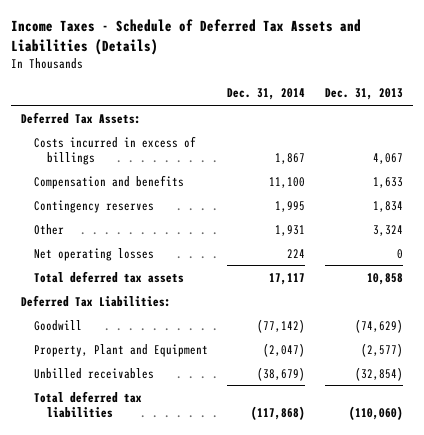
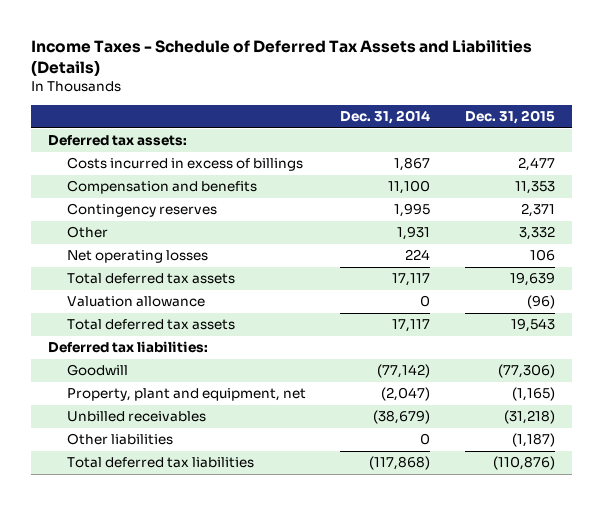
[324,88,403,101] Dec. 31, 2013 -> none
none -> [464,110,555,125] Dec. 31, 2015
[21,111,142,124] Deferred Tax Assets: -> [48,135,188,147] Deferred tax assets:
none -> [66,296,205,308] Valuation allowance
none -> [66,319,235,331] Total deferred tax assets
[21,294,172,307] Deferred Tax Liabilities: -> [48,341,209,354] Deferred tax liabilities:
[33,343,208,357] Property, Plant and Equipment -> [66,388,306,402] Property, plant and equipment, net
none -> [66,433,173,446] Other liabilities

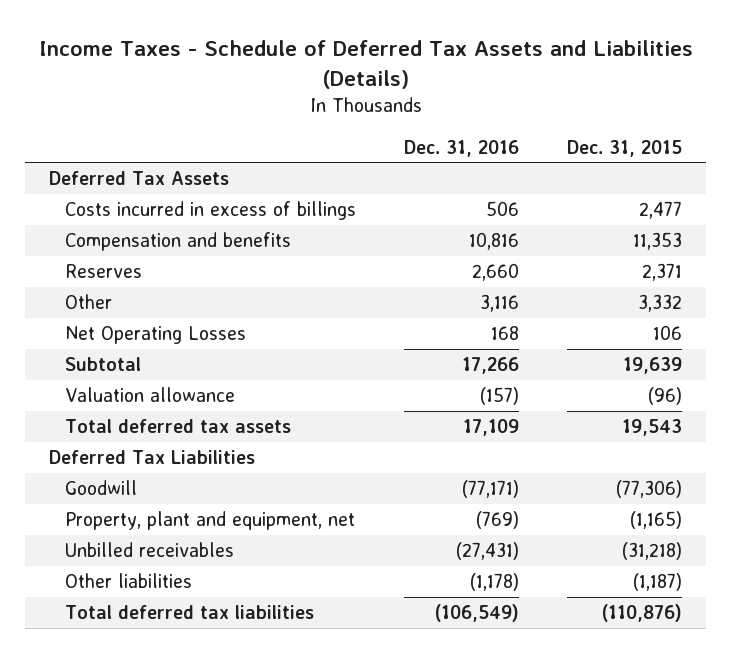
[340,110,431,125] Dec. 31, 2014 -> none
none -> [404,139,520,157] Dec. 31, 2016
[48,135,188,147] Deferred tax assets: -> [49,170,230,185] Deferred Tax Assets
[66,203,217,218] Contingency reserves -> [65,263,143,278] Reserves
[66,250,208,264] Net operating losses -> [65,325,247,344] Net Operating Losses
[66,273,235,285] Total deferred tax assets -> [65,356,142,371] Subtotal
[48,341,209,354] Deferred tax liabilities: -> [49,449,256,464] Deferred Tax Liabilities

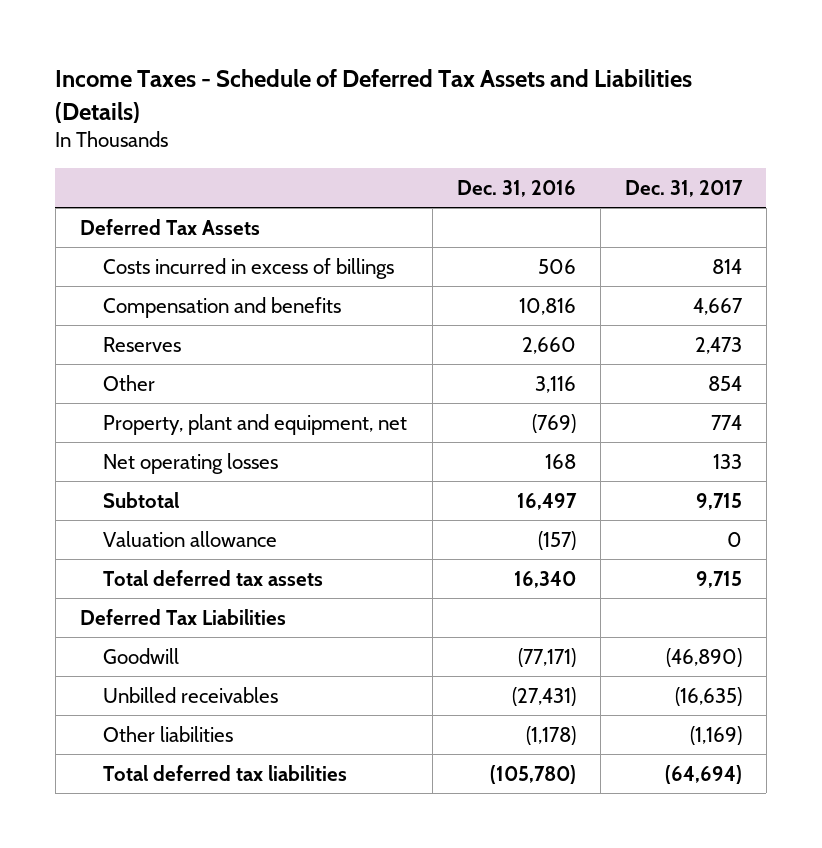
[567,139,683,157] Dec. 31, 2015 -> none
none -> [624,179,743,197] Dec. 31, 2017
[65,510,356,530] Property, plant and equipment, net -> [103,413,408,435] Property, plant and equipment, net
[65,325,247,344] Net Operating Losses -> [103,452,279,474] Net operating losses
[462,356,520,374] 17,266 -> [516,492,577,510] 16,497
[463,418,520,436] 17,109 -> [513,570,576,588] 16,340
[435,603,520,622] (106,549) -> [489,764,576,784] (105,780)

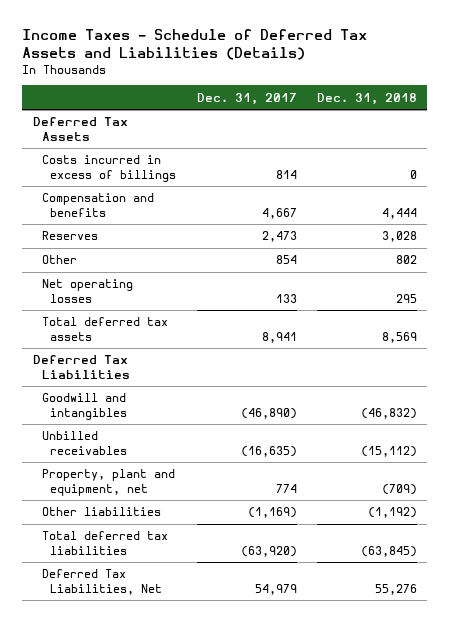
[456,179,576,197] Dec. 31, 2016 -> none
none -> [317,92,418,105] Dec. 31, 2018
[103,491,180,508] Subtotal -> none
[103,530,278,547] Valuation allowance -> none
[695,570,742,588] 9,715 -> [261,332,297,344] 8,941
[103,647,180,664] Goodwill -> [41,393,128,421] Goodwill and intangibles
[103,413,408,435] Property, plant and equipment, net -> [41,469,175,497] Property, plant and equipment, net
[664,764,742,784] (64,694) -> [240,546,297,558] (63,920)
none -> [41,569,163,596] Deferred Tax Liabilities, Net

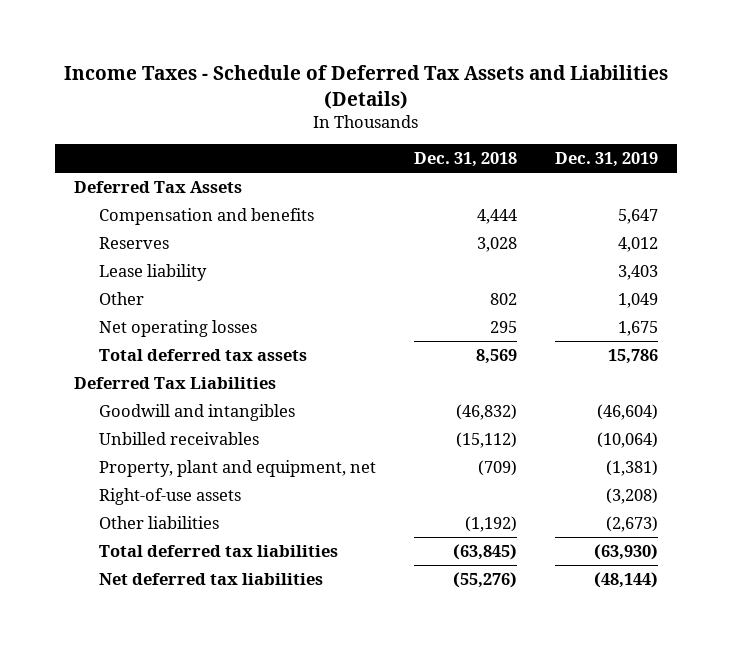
[196,92,297,105] Dec. 31, 2017 -> none
none -> [555,152,659,168] Dec. 31, 2019
[41,155,177,183] Costs incurred in excess of billings -> none
none -> [98,263,207,281] Lease liability
none -> [98,487,241,505] Right-of-use assets
[41,569,163,596] Deferred Tax Liabilities, Net -> [98,572,323,585] Net deferred tax liabilities
[375,584,418,596] 55,276 -> [452,571,517,588] (55,276)

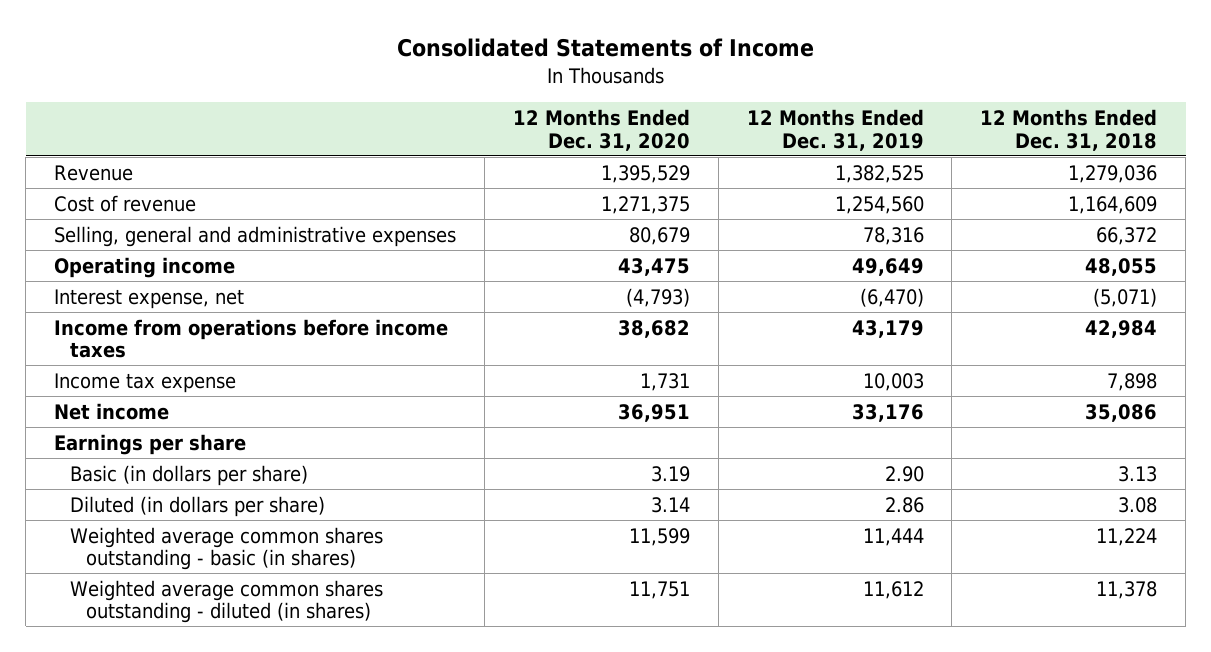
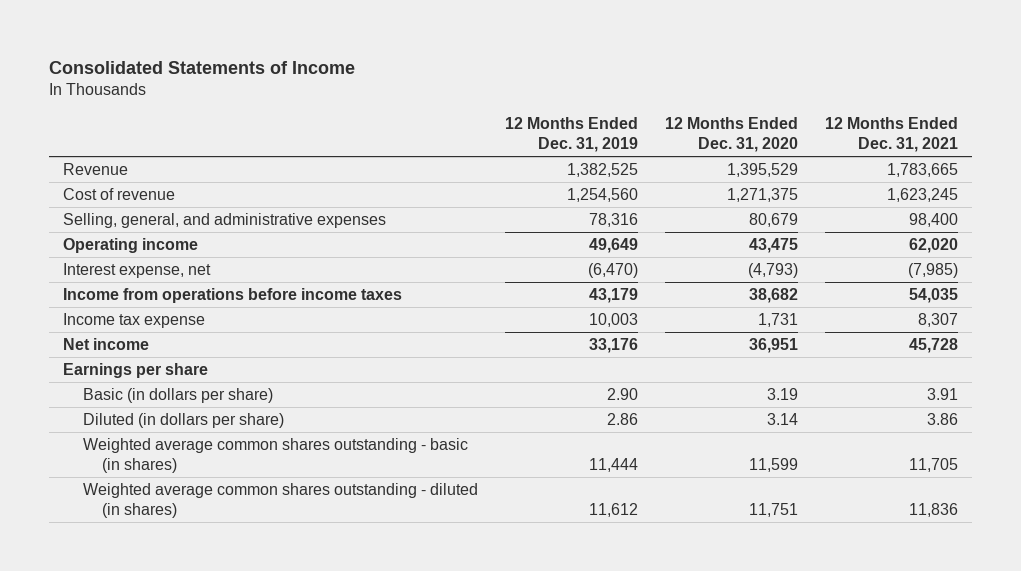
[980,109,1158,151] 12 Months Ended Dec. 31, 2018 -> none
none -> [825,117,959,153] 12 Months Ended Dec. 31, 2021
[53,225,456,247] Selling, general and administrative expenses -> [62,212,386,228] Selling, general, and administrative expenses

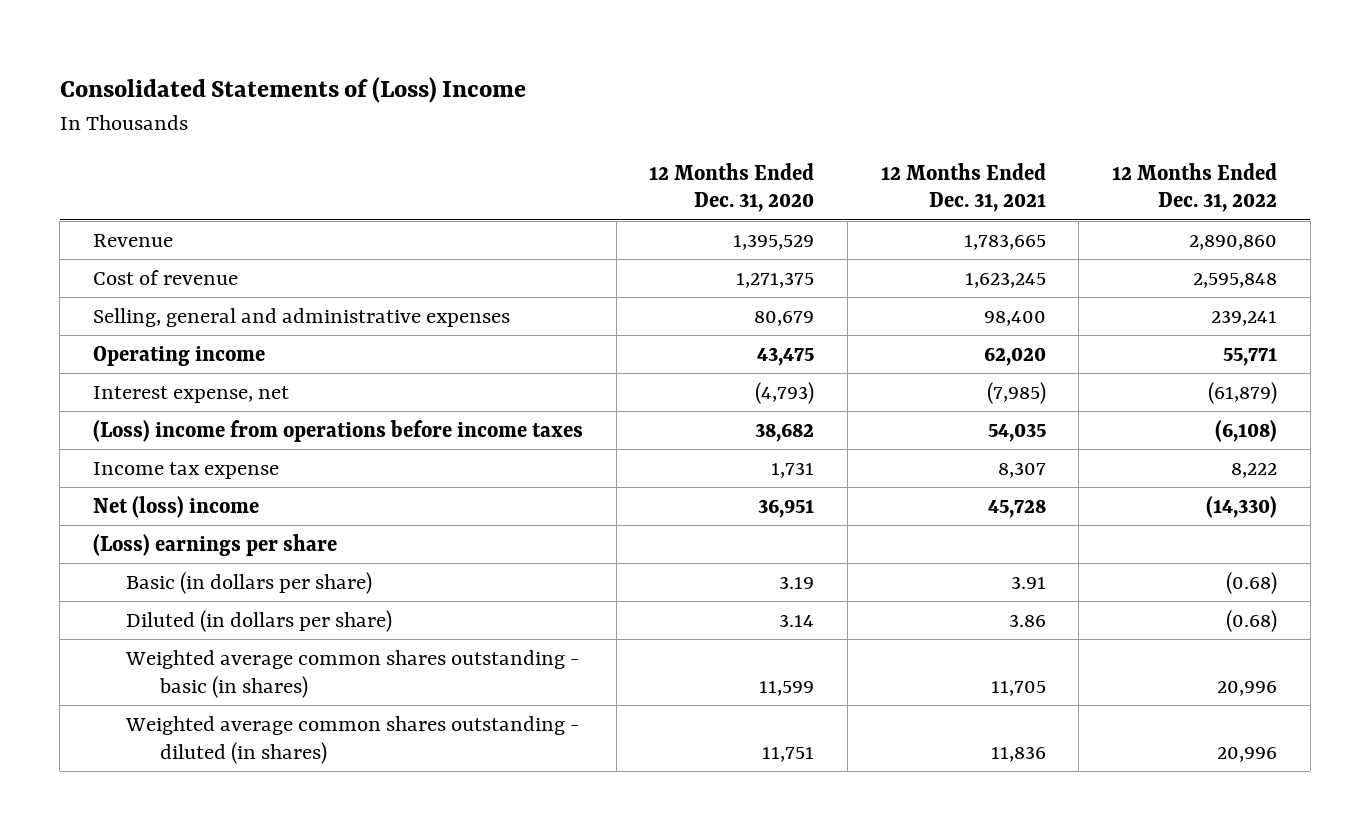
[49,60,356,74] Consolidated Statements of Income -> [59,77,526,104] Consolidated Statements of (Loss) Income
[504,117,638,153] 12 Months Ended Dec. 31, 2019 -> none
none -> [1112,162,1278,213] 12 Months Ended Dec. 31, 2022
[62,212,386,228] Selling, general, and administrative expenses -> [93,307,511,327] Selling, general and administrative expenses
[62,287,402,303] Income from operations before income taxes -> [93,419,584,442] (Loss) income from operations before income taxes
[62,337,149,350] Net income -> [93,495,260,518] Net (loss) income
[62,362,208,378] Earnings per share -> [93,533,338,556] (Loss) earnings per share

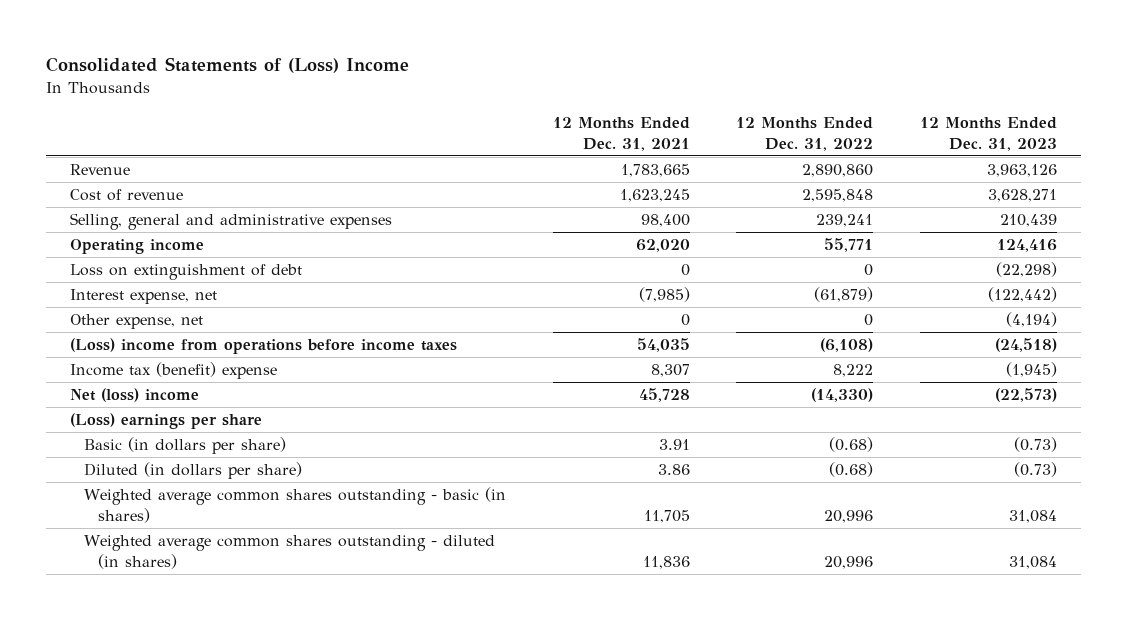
[649,162,815,213] 12 Months Ended Dec. 31, 2020 -> none
none -> [920,116,1058,151] 12 Months Ended Dec. 31, 2023
none -> [69,264,302,281] Loss on extinguishment of debt
none -> [69,314,203,330] Other expense, net
[93,461,280,479] Income tax expense -> [69,362,277,380] Income tax (benefit) expense

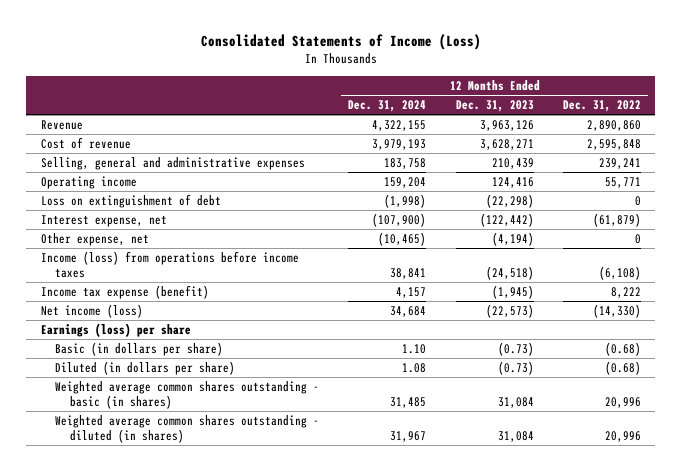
[46,57,410,74] Consolidated Statements of (Loss) Income -> [200,34,481,51] Consolidated Statements of Income (Loss)
[552,116,690,151] 12 Months Ended Dec. 31, 2021 -> none
none -> [348,100,427,113] Dec. 31, 2024
[69,338,457,355] (Loss) income from operations before income taxes -> [40,251,299,278] Income (loss) from operations before income taxes
[69,362,277,380] Income tax (benefit) expense -> [40,285,209,300] Income tax expense (benefit)
[69,388,199,403] Net (loss) income -> [40,304,143,319] Net income (loss)
[69,413,262,430] (Loss) earnings per share -> [40,323,191,338] Earnings (loss) per share

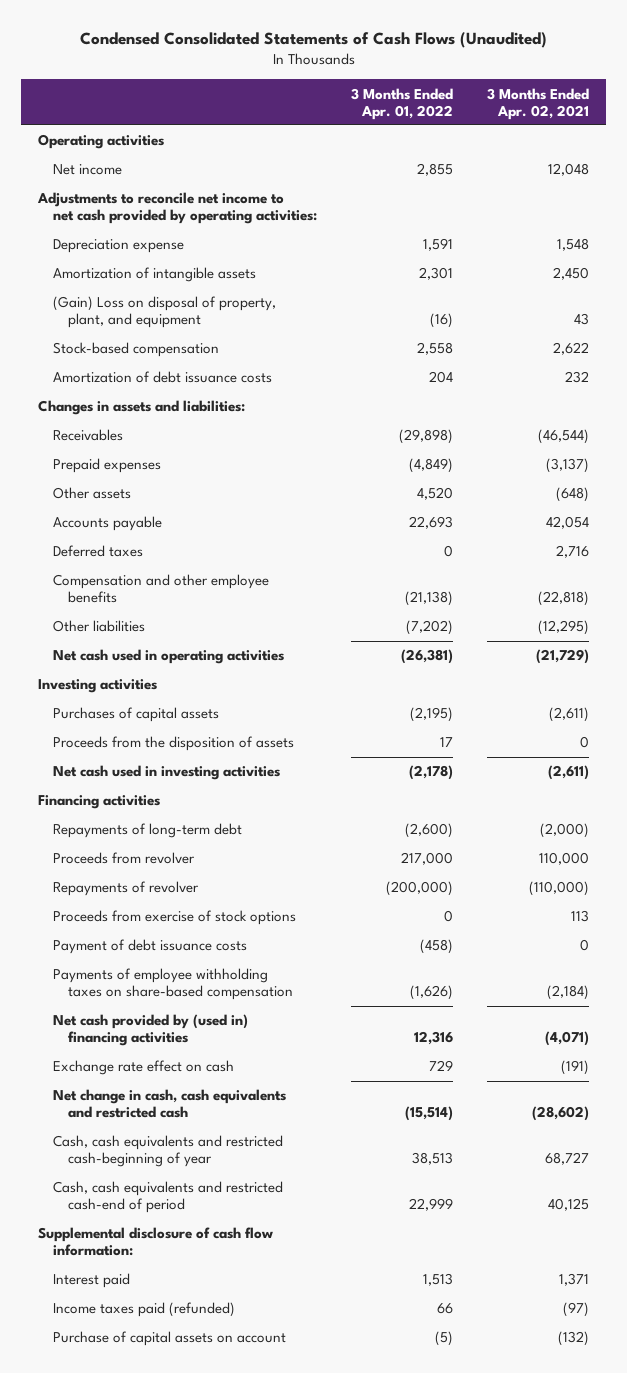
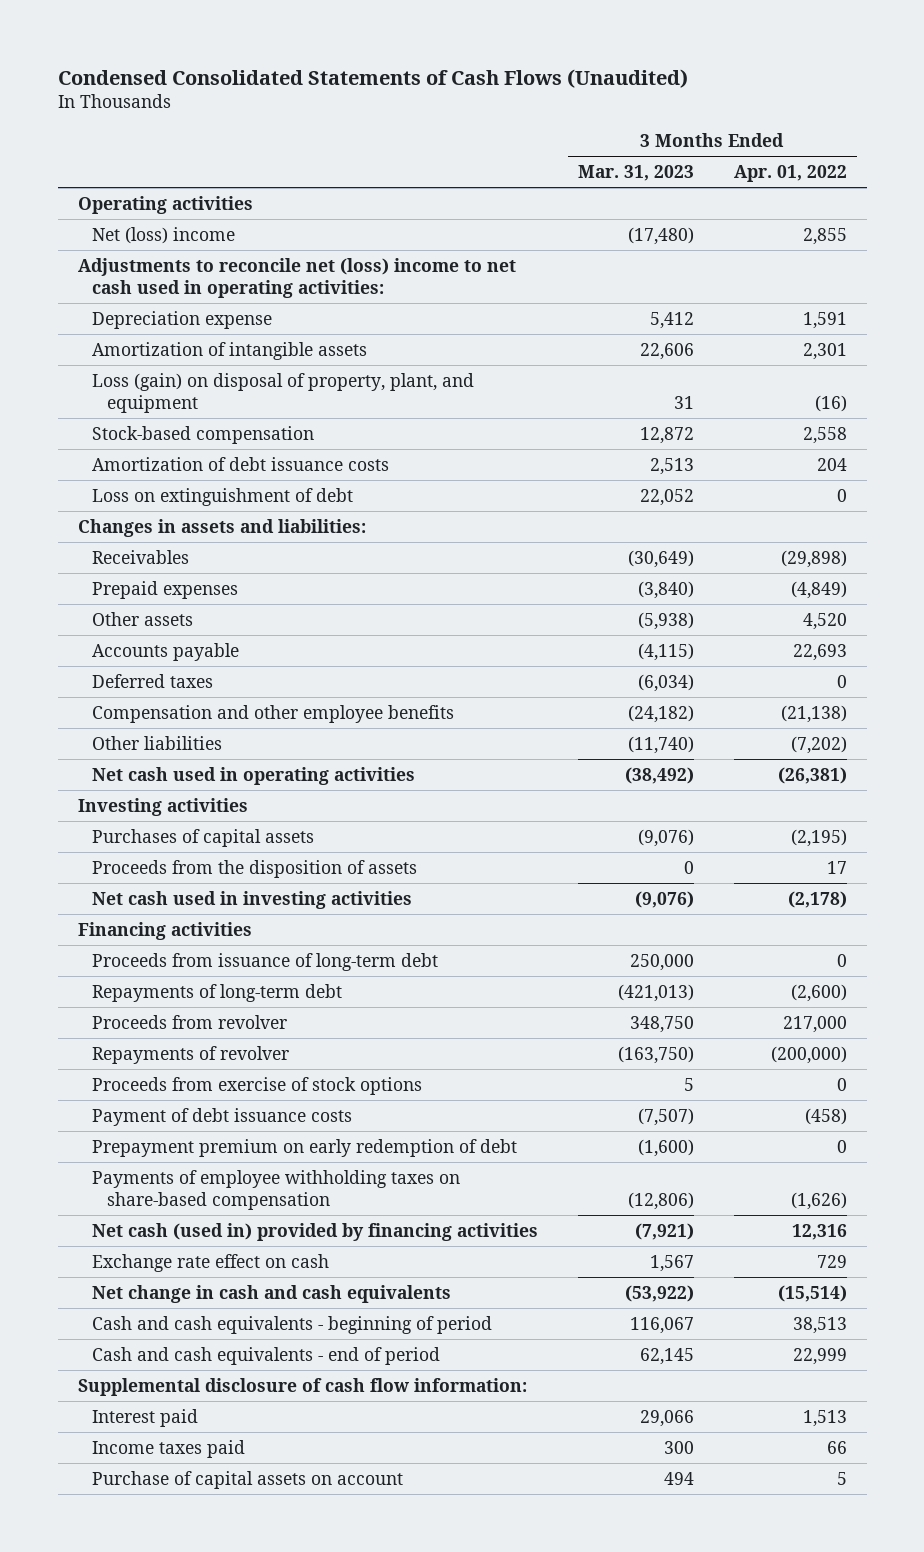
[486,87,589,120] 3 Months Ended Apr. 02, 2021 -> none
none -> [578,165,695,182] Mar. 31, 2023
[53,164,123,176] Net income -> [92,226,236,244] Net (loss) income
[37,192,318,225] Adjustments to reconcile net income to net cash provided by operating activities: -> [77,257,516,298] Adjustments to reconcile net (loss) income to net cash used in operating activities:
[53,296,277,329] (Gain) Loss on disposal of property, plant, and equipment -> [92,372,475,413] Loss (gain) on disposal of property, plant, and equipment
none -> [92,487,354,506] Loss on extinguishment of debt
none -> [92,952,439,971] Proceeds from issuance of long-term debt
none -> [92,1138,518,1157] Prepayment premium on early redemption of debt
[53,1014,249,1047] Net cash provided by (used in) financing activities -> [92,1222,539,1241] Net cash (used in) provided by financing activities
[53,1089,287,1119] Net change in cash, cash equivalents and restricted cash -> [92,1284,452,1303] Net change in cash and cash equivalents
[53,1135,284,1168] Cash, cash equivalents and restricted cash-beginning of year -> [92,1315,493,1334] Cash and cash equivalents - beginning of period
[53,1181,284,1214] Cash, cash equivalents and restricted cash-end of period -> [92,1346,441,1365] Cash and cash equivalents - end of period
[53,1302,236,1318] Income taxes paid (refunded) -> [92,1439,246,1458] Income taxes paid
[435,1331,454,1347] (5) -> [836,1471,847,1485] 5

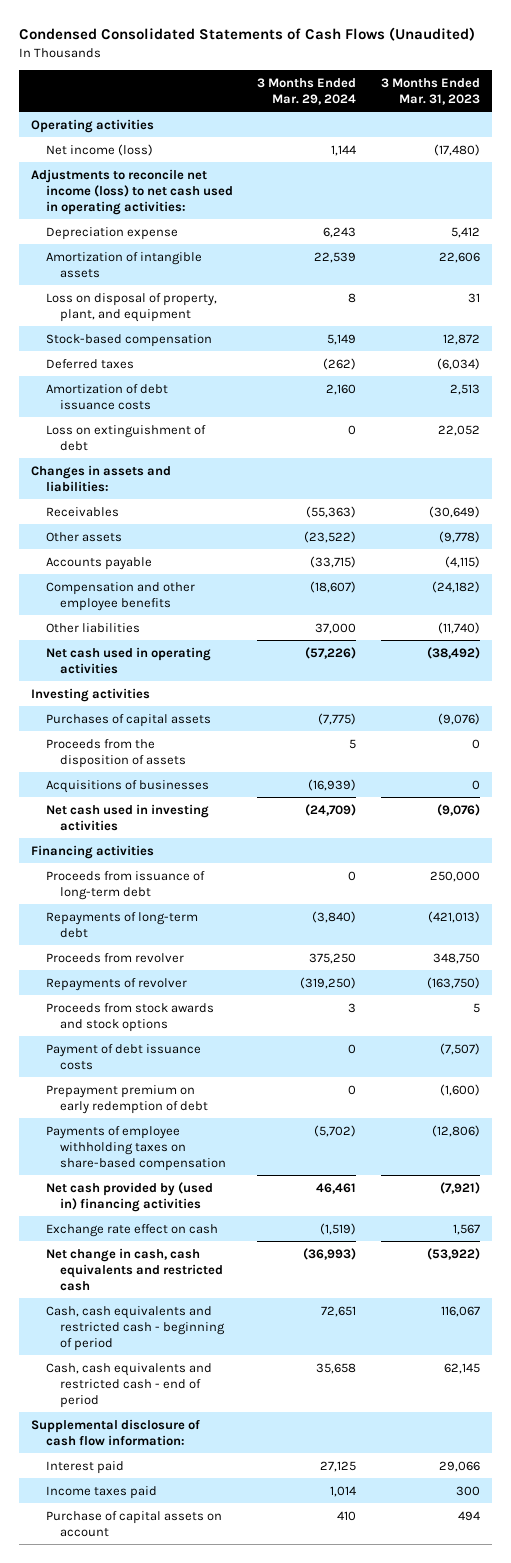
[733,165,847,183] Apr. 01, 2022 -> none
none -> [257,77,357,105] 3 Months Ended Mar. 29, 2024
[92,226,236,244] Net (loss) income -> [45,143,153,156] Net income (loss)
[77,257,516,298] Adjustments to reconcile net (loss) income to net cash used in operating activities: -> [31,168,233,215] Adjustments to reconcile net income (loss) to net cash used in operating activities:
[92,372,475,413] Loss (gain) on disposal of property, plant, and equipment -> [45,292,217,322] Loss on disposal of property, plant, and equipment
[92,673,214,688] Deferred taxes -> [45,358,134,369] Deferred taxes
[92,580,239,599] Prepaid expenses -> none
[638,611,695,630] (5,938) -> [438,530,480,543] (9,778)
none -> [45,779,209,793] Acquisitions of businesses
[92,1076,423,1095] Proceeds from exercise of stock options -> [45,1002,214,1032] Proceeds from stock awards and stock options
[92,1222,539,1241] Net cash (used in) provided by financing activities -> [45,1181,213,1212] Net cash provided by (used in) financing activities
[92,1284,452,1303] Net change in cash and cash equivalents -> [45,1247,224,1291] Net change in cash, cash equivalents and restricted cash
[92,1315,493,1334] Cash and cash equivalents - beginning of period -> [45,1305,226,1351] Cash, cash equivalents and restricted cash - beginning of period
[92,1346,441,1365] Cash and cash equivalents - end of period -> [45,1362,212,1408] Cash, cash equivalents and restricted cash - end of period

